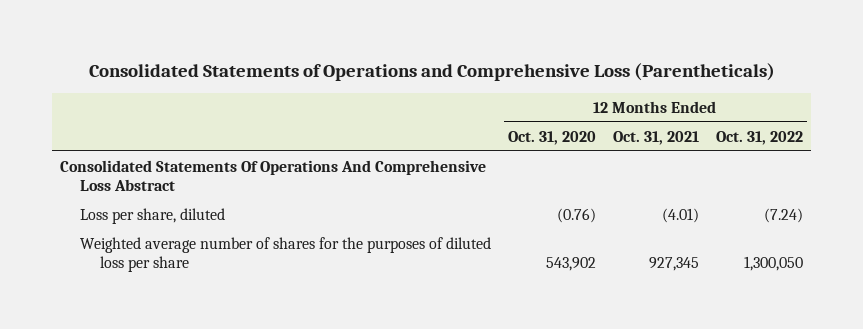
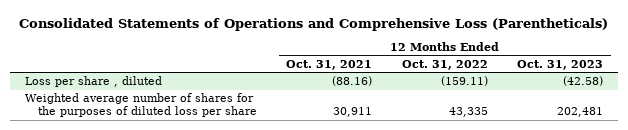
[507,130,596,145] Oct. 31, 2020 -> none
none -> [517,59,604,70] Oct. 31, 2023
[60,159,487,191] Consolidated Statements Of Operations And Comprehensive Loss Abstract -> none
[80,207,226,224] Loss per share, diluted -> [25,76,163,88] Loss per share , diluted
[661,207,699,223] (4.01) -> [332,76,373,87] (88.16)
[763,207,803,223] (7.24) -> [440,76,488,87] (159.11)
[648,256,699,271] 927,345 -> [333,107,373,118] 30,911
[743,255,803,271] 1,300,050 -> [448,107,488,118] 43,335

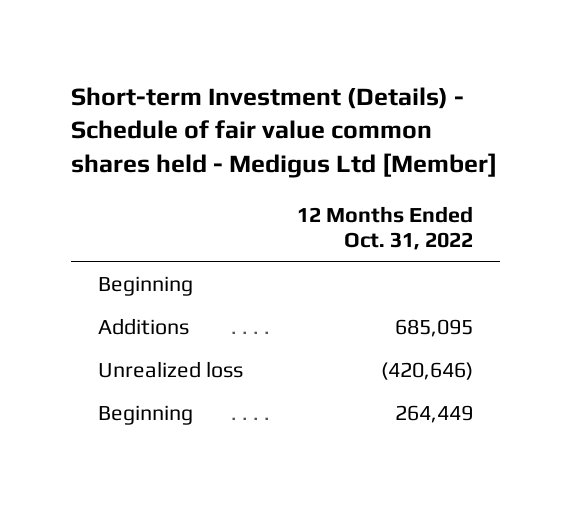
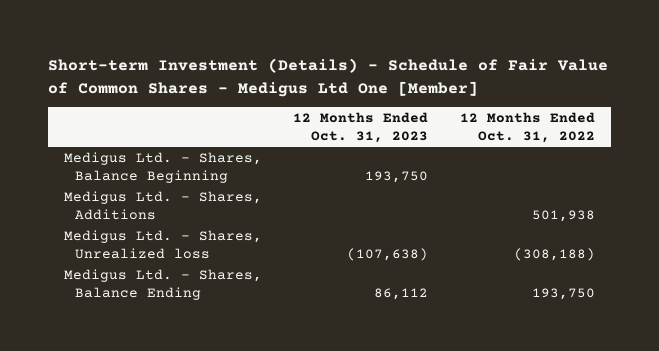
[71,86,498,178] Short-term Investment (Details) - Schedule of fair value common shares held - Medigus Ltd [Member] -> [48,58,609,97] Short-term Investment (Details) - Schedule of Fair Value of Common Shares - Medigus Ltd One [Member]
none -> [293,111,429,143] 12 Months Ended Oct. 31, 2023
[98,361,244,379] Unrealized loss -> none
[98,405,194,426] Beginning -> none
[98,276,194,297] Beginning -> [63,151,262,183] Medigus Ltd. - Shares, Balance Beginning
[98,318,190,336] Additions -> [63,190,262,220] Medigus Ltd. - Shares, Additions
[395,319,474,338] 685,095 -> [532,209,596,222] 501,938
none -> [63,229,262,259] Medigus Ltd. - Shares, Unrealized loss
none -> [63,268,262,300] Medigus Ltd. - Shares, Balance Ending

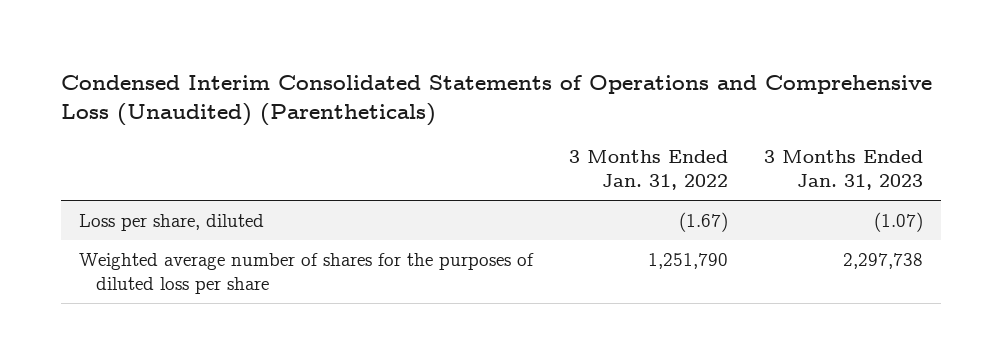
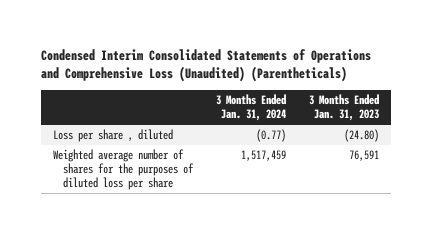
[568,150,728,191] 3 Months Ended Jan. 31, 2022 -> none
none -> [216,94,287,122] 3 Months Ended Jan. 31, 2024
[78,213,264,231] Loss per share, diluted -> [52,129,173,143] Loss per share , diluted
[873,211,923,232] (1.07) -> [344,129,380,143] (24.80)
[842,252,923,269] 2,297,738 -> [349,150,380,162] 76,591

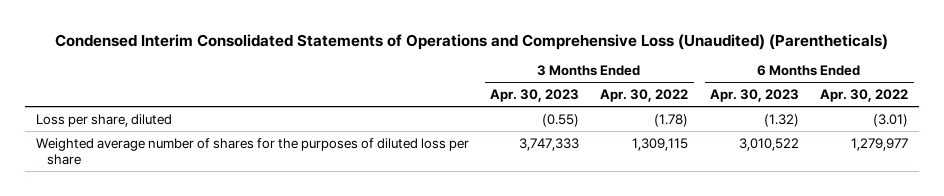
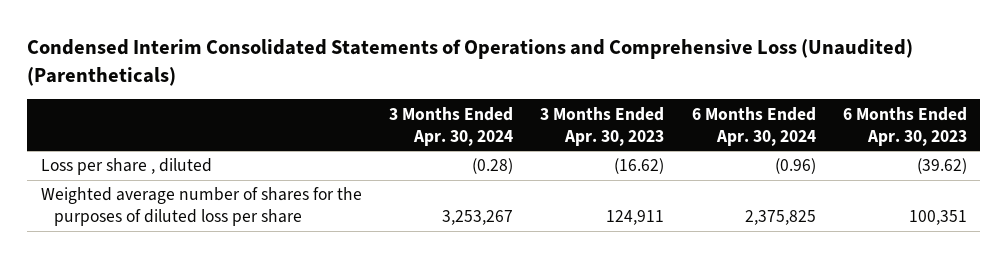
[600,89,689,103] Apr. 30, 2022 -> none
[820,89,909,103] Apr. 30, 2022 -> none
none -> [388,106,513,146] 3 Months Ended Apr. 30, 2024
none -> [691,106,816,146] 6 Months Ended Apr. 30, 2024
[35,113,172,127] Loss per share, diluted -> [40,158,212,176] Loss per share , diluted
[542,113,580,127] (0.55) -> [614,158,665,175] (16.62)
[763,113,799,127] (1.32) -> [916,158,967,175] (39.62)
[519,137,580,151] 3,747,333 -> [606,210,665,226] 124,911
[738,137,799,151] 3,010,522 -> [908,210,967,226] 100,351

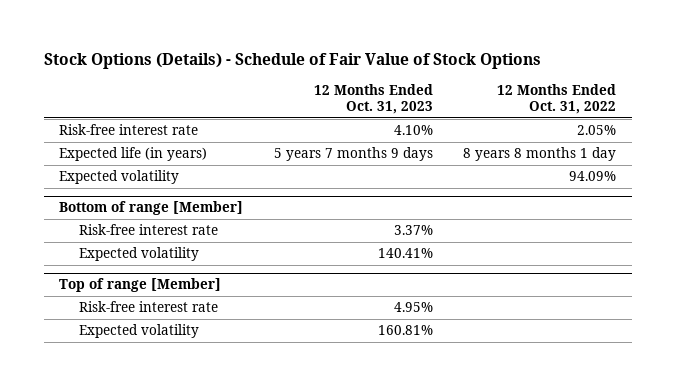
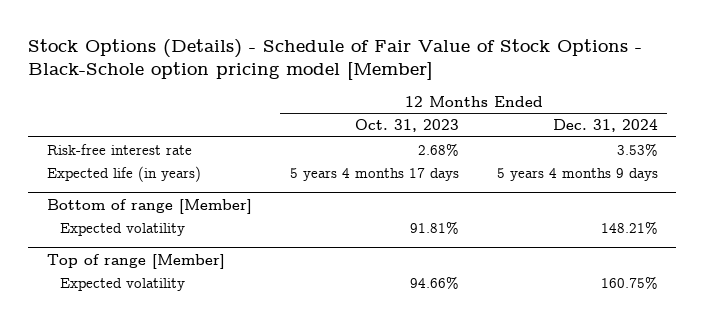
[43,52,541,69] Stock Options (Details) - Schedule of Fair Value of Stock Options -> [28,38,643,81] Stock Options (Details) - Schedule of Fair Value of Stock Options - Black-Schole option pricing model [Member]
[497,83,617,114] 12 Months Ended Oct. 31, 2022 -> none
none -> [552,119,658,133] Dec. 31, 2024
[59,170,180,185] Expected volatility -> none
[393,125,433,136] 4.10% -> [417,142,459,156] 2.68%
[273,147,433,162] 5 years 7 months 9 days -> [289,167,459,181] 5 years 4 months 17 days
[78,224,218,236] Risk-free interest rate -> none
[377,248,433,259] 140.41% -> [409,220,459,234] 91.81%
[78,301,218,313] Risk-free interest rate -> none
[377,325,433,336] 160.81% -> [409,275,459,289] 94.66%

